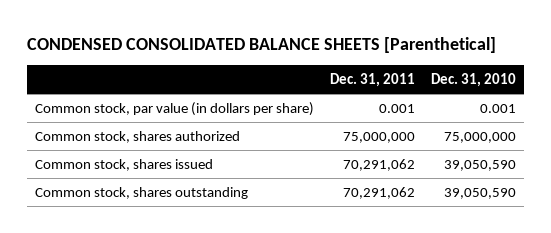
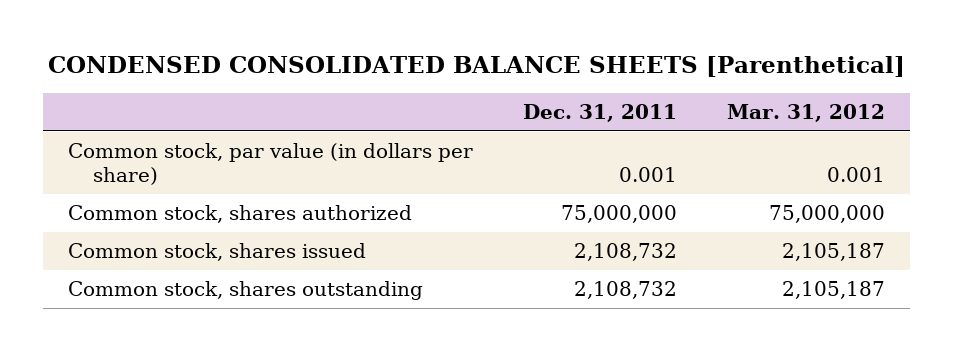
[431,73,517,88] Dec. 31, 2010 -> none
none -> [727,103,886,122] Mar. 31, 2012
[342,158,415,171] 70,291,062 -> [573,243,677,262] 2,108,732
[342,186,415,199] 70,291,062 -> [573,281,677,300] 2,108,732

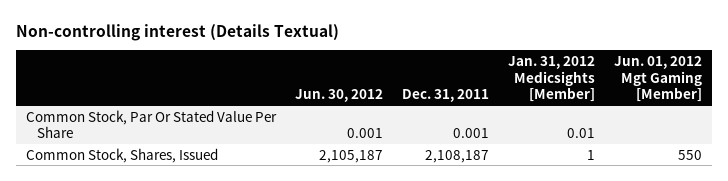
[48,56,906,78] CONDENSED CONSOLIDATED BALANCE SHEETS [Parenthetical] -> [15,23,339,41] Non-controlling interest (Details Textual)
[727,103,886,122] Mar. 31, 2012 -> none
none -> [294,89,383,103] Jun. 30, 2012
none -> [508,55,596,103] Jan. 31, 2012 Medicsights [Member]
none -> [614,55,703,103] Jun. 01, 2012 Mgt Gaming [Member]
[67,205,412,224] Common stock, shares authorized -> none
[67,281,423,301] Common stock, shares outstanding -> none
[67,143,473,186] Common stock, par value (in dollars per share) -> [25,109,277,139] Common Stock, Par Or Stated Value Per Share
[67,243,366,262] Common stock, shares issued -> [25,147,218,163] Common Stock, Shares, Issued
[573,243,677,262] 2,108,732 -> [424,149,489,163] 2,108,187

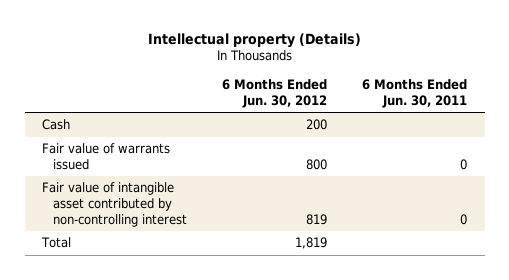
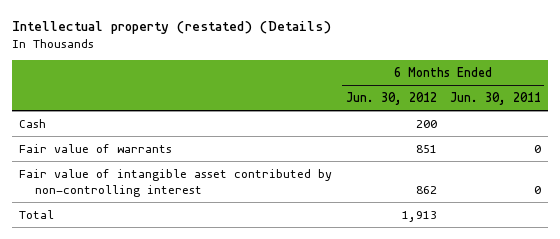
[147,32,361,48] Intellectual property (Details) -> [12,21,332,35] Intellectual property (restated) (Details)
[42,143,171,171] Fair value of warrants issued -> [19,143,173,153] Fair value of warrants
[306,159,328,171] 800 -> [415,144,437,153] 851
[306,213,328,225] 819 -> [415,185,437,194] 862
[295,237,328,250] 1,819 -> [401,210,437,222] 1,913

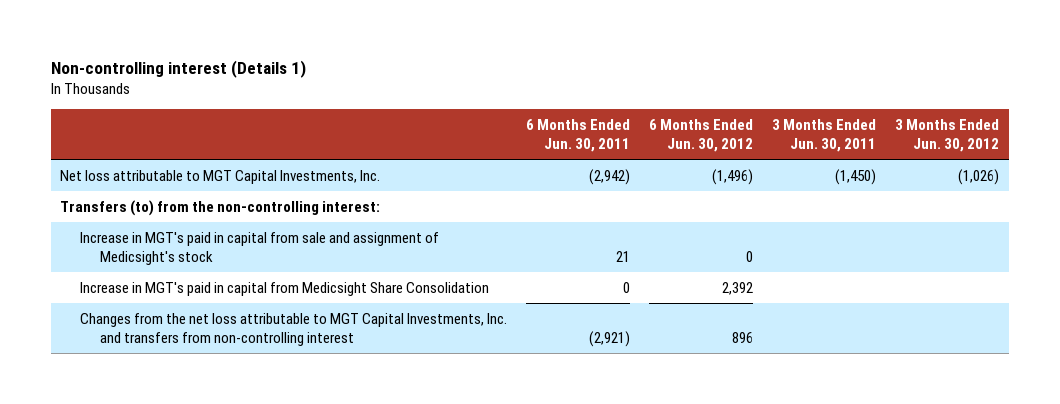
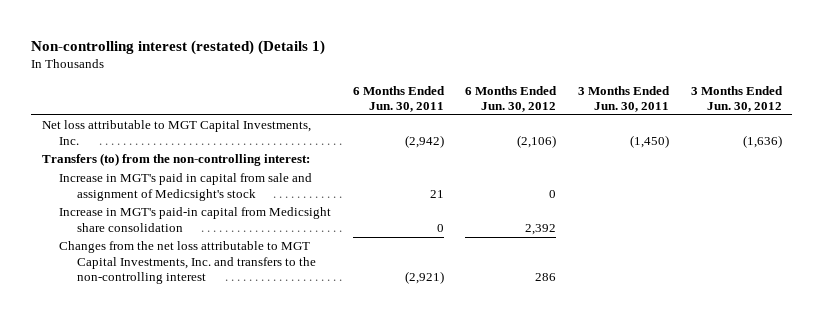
[50,60,306,79] Non-controlling interest (Details 1) -> [30,39,325,55] Non-controlling interest (restated) (Details 1)
[712,168,754,185] (1,496) -> [517,134,557,148] (2,106)
[958,168,1000,185] (1,026) -> [742,134,782,148] (1,636)
[80,281,490,296] Increase in MGT's paid in capital from Medicsight Share Consolidation -> [59,207,332,232] Increase in MGT's paid-in capital from Medicsight share consolidation
[80,312,508,346] Changes from the net loss attributable to MGT Capital Investments, Inc. and transfers from non-controlling interest -> [59,241,316,285] Changes from the net loss attributable to MGT Capital Investments, Inc. and transfers to the non-controlling interest
[732,331,754,343] 896 -> [535,273,557,282] 286

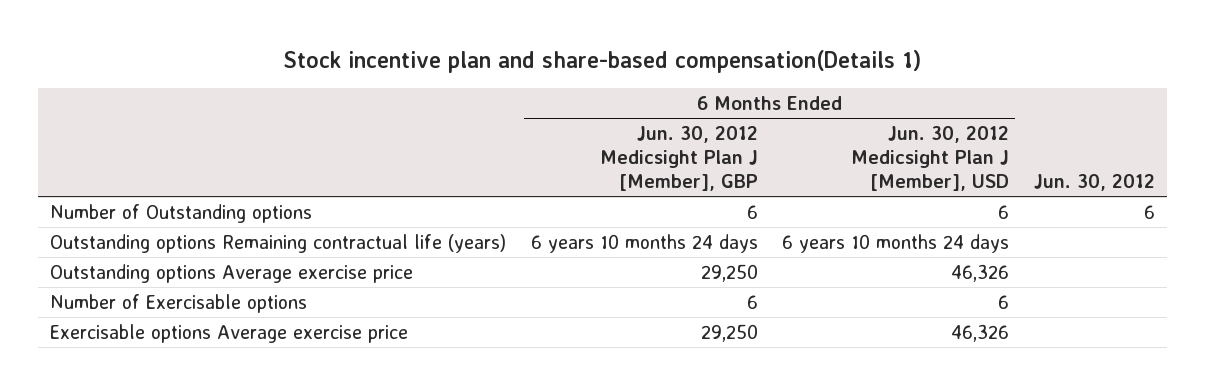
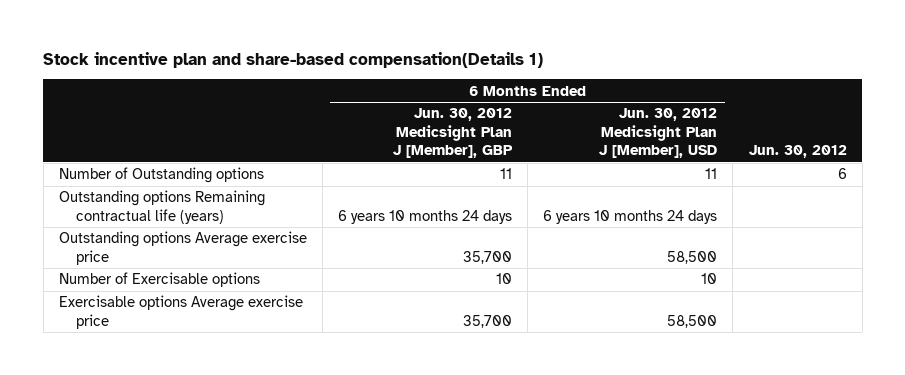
[746,204,758,219] 6 -> [499,168,512,180] 11
[998,204,1010,219] 6 -> [705,168,718,180] 11
[700,263,758,282] 29,250 -> [462,250,512,264] 35,700
[951,263,1010,282] 46,326 -> [667,250,718,264] 58,500
[746,294,758,309] 6 -> [495,273,512,285] 10
[998,294,1010,309] 6 -> [701,273,718,285] 10
[700,323,758,342] 29,250 -> [462,314,512,328] 35,700
[951,323,1010,342] 46,326 -> [667,314,718,328] 58,500

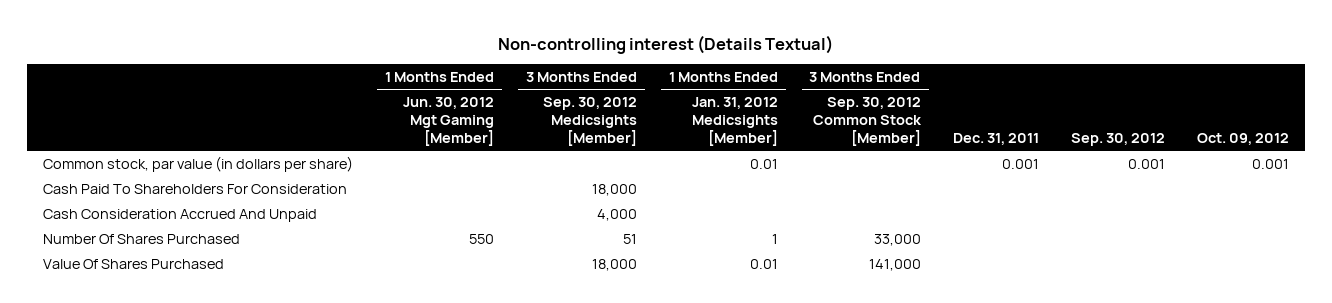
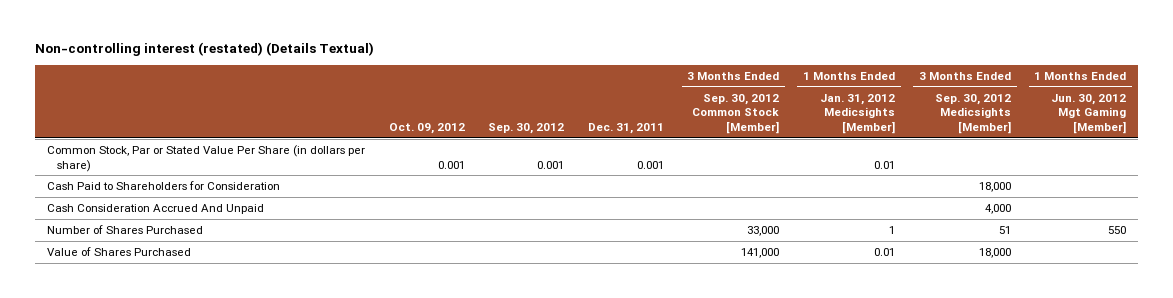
[498,34,834,54] Non-controlling interest (Details Textual) -> [35,42,375,57] Non-controlling interest (restated) (Details Textual)
[43,155,354,172] Common stock, par value (in dollars per share) -> [46,145,365,172] Common Stock, Par or Stated Value Per Share (in dollars per share)
[43,183,348,194] Cash Paid To Shareholders For Consideration -> [46,181,280,191] Cash Paid to Shareholders for Consideration
[43,233,241,244] Number Of Shares Purchased -> [46,225,203,235] Number of Shares Purchased
[43,258,225,269] Value Of Shares Purchased -> [46,247,191,257] Value of Shares Purchased

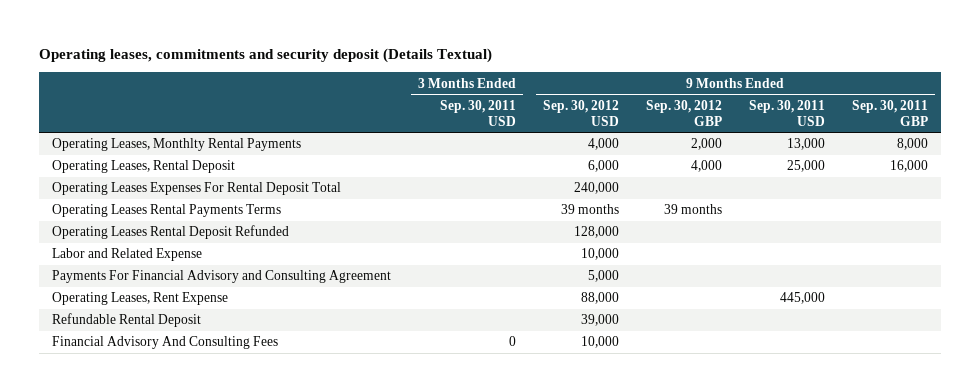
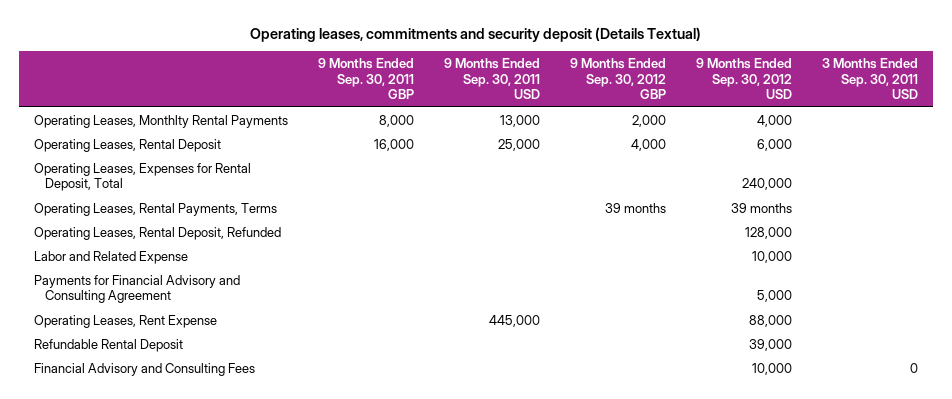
[52,182,342,196] Operating Leases Expenses For Rental Deposit Total -> [33,162,251,192] Operating Leases, Expenses for Rental Deposit, Total
[52,204,282,218] Operating Leases Rental Payments Terms -> [33,202,277,216] Operating Leases, Rental Payments, Terms
[52,225,290,240] Operating Leases Rental Deposit Refunded -> [33,226,281,240] Operating Leases, Rental Deposit, Refunded
[52,270,392,284] Payments For Financial Advisory and Consulting Agreement -> [33,274,240,304] Payments for Financial Advisory and Consulting Agreement
[52,336,279,350] Financial Advisory And Consulting Fees -> [33,362,255,376] Financial Advisory and Consulting Fees

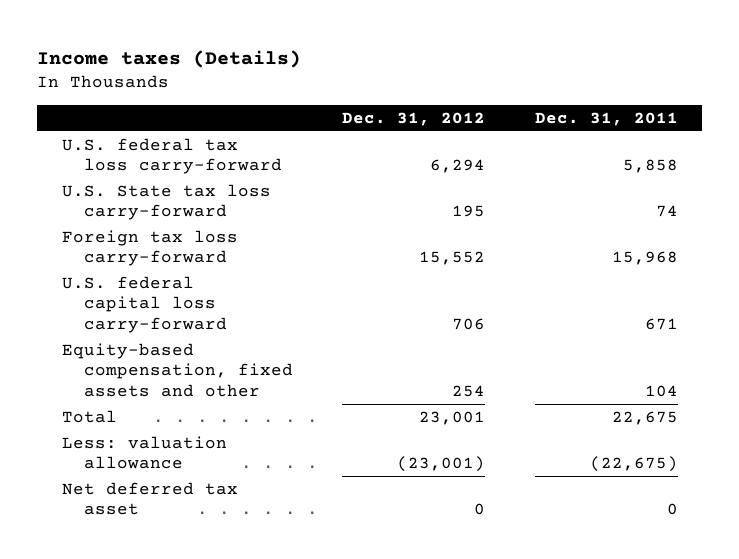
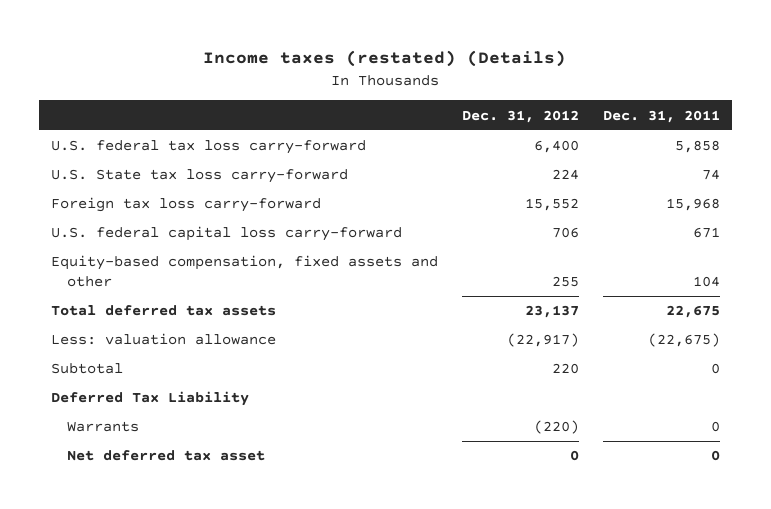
[36,49,301,68] Income taxes (Details) -> [203,50,567,68] Income taxes (restated) (Details)
[430,159,486,174] 6,294 -> [533,140,579,154] 6,400
[452,205,486,218] 195 -> [551,169,579,181] 224
[452,384,486,397] 254 -> [551,275,579,287] 255
[61,410,117,424] Total -> [51,305,277,317] Total deferred tax assets
[419,411,486,426] 23,001 -> [524,305,579,319] 23,137
[397,456,486,473] (23,001) -> [506,333,579,348] (22,917)
none -> [51,363,124,375] Subtotal
none -> [51,391,250,407] Deferred Tax Liability
none -> [66,421,139,433] Warrants

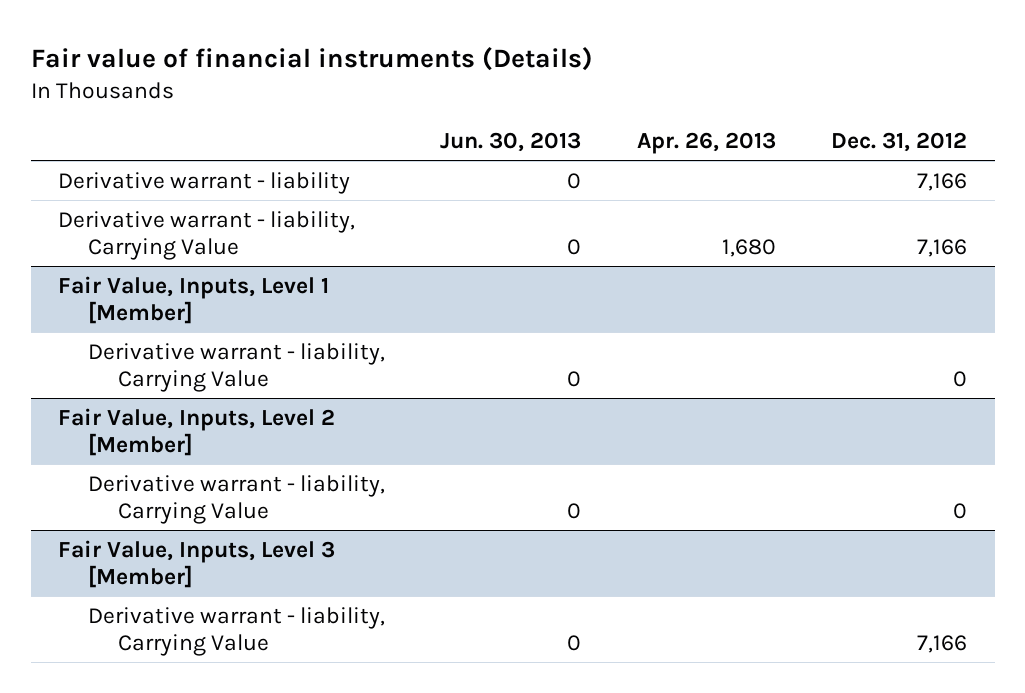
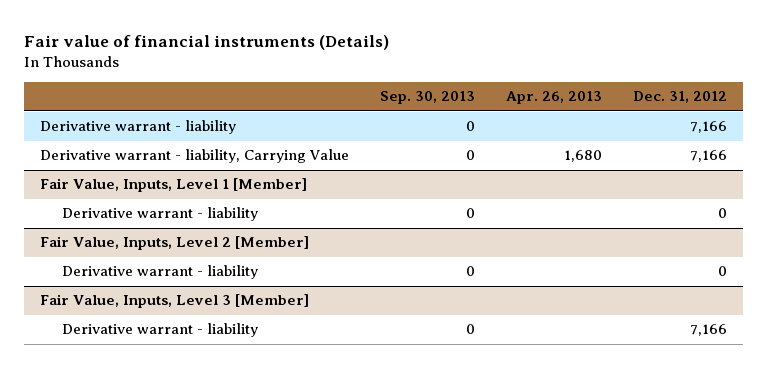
[440,131,582,152] Jun. 30, 2013 -> none
none -> [379,91,475,105] Sep. 30, 2013
[88,342,386,392] Derivative warrant - liability, Carrying Value -> [61,207,258,222] Derivative warrant - liability
[88,474,386,524] Derivative warrant - liability, Carrying Value -> [61,265,258,280] Derivative warrant - liability
[88,606,386,656] Derivative warrant - liability, Carrying Value -> [61,323,258,338] Derivative warrant - liability

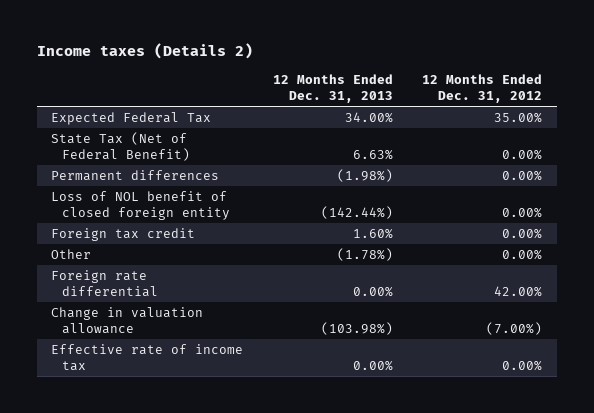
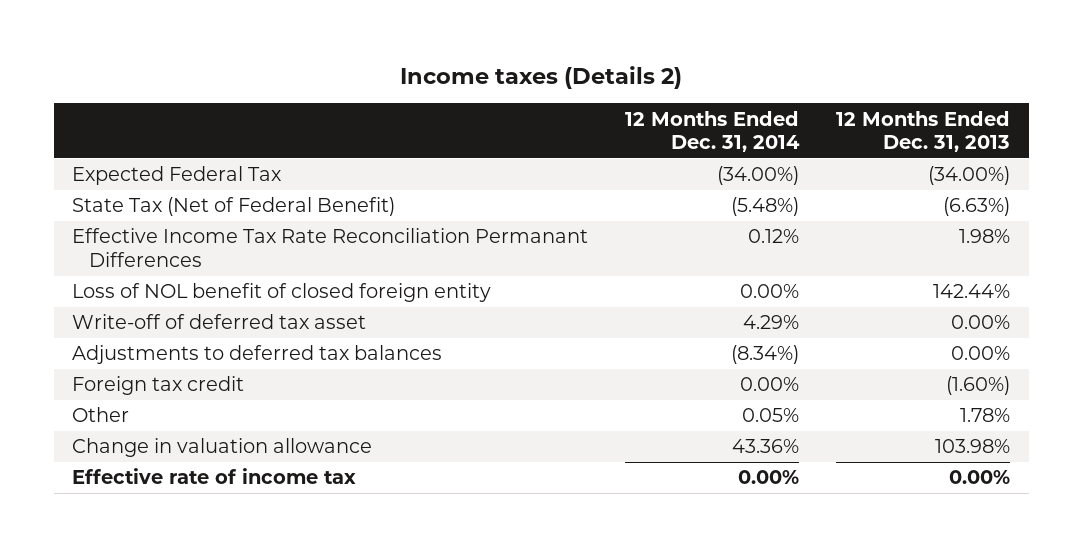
[422,74,543,104] 12 Months Ended Dec. 31, 2012 -> none
none -> [625,110,801,153] 12 Months Ended Dec. 31, 2014
[51,170,220,182] Permanent differences -> none
[51,270,159,298] Foreign rate differential -> none
[344,112,393,124] 34.00% -> [928,166,1011,186] (34.00%)
[352,149,393,161] 6.63% -> [943,197,1011,217] (6.63%)
none -> [72,228,589,267] Effective Income Tax Rate Reconciliation Permanant Differences
[320,206,393,220] (142.44%) -> [933,284,1011,299] 142.44%
none -> [72,314,367,330] Write-off of deferred tax asset
none -> [72,345,443,365] Adjustments to deferred tax balances
[352,228,393,240] 1.60% -> [946,376,1011,396] (1.60%)
[336,248,393,262] (1.78%) -> [960,408,1011,423] 1.78%
[320,322,393,336] (103.98%) -> [935,439,1011,454] 103.98%

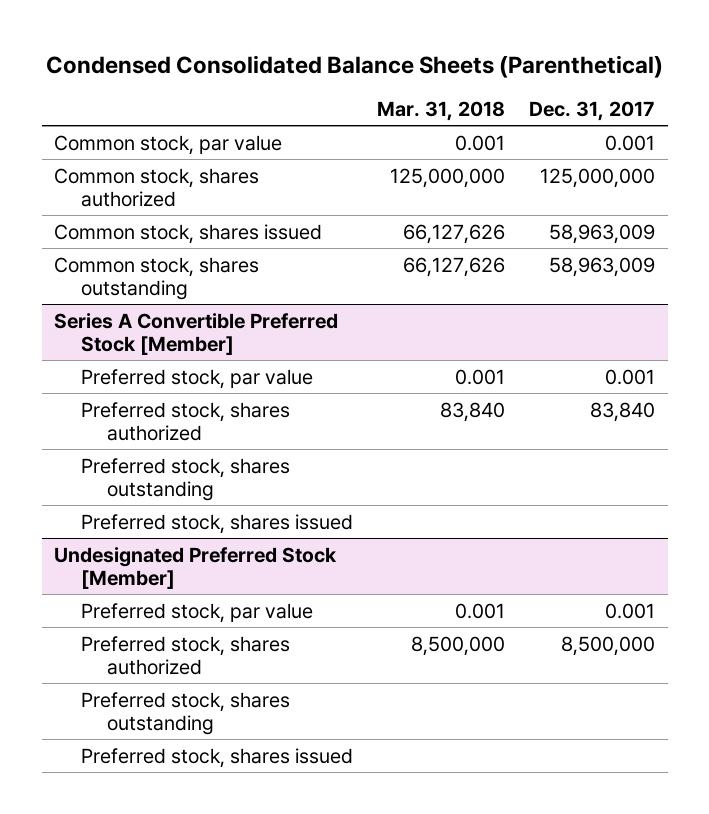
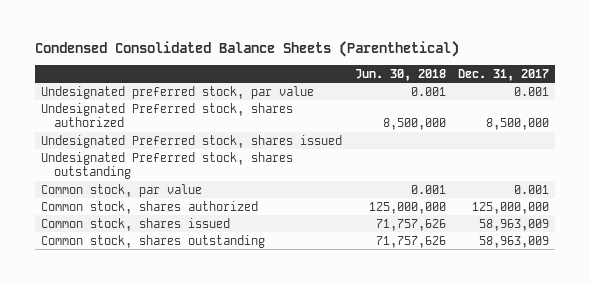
[377,100,506,121] Mar. 31, 2018 -> none
none -> [354,68,446,81] Jun. 30, 2018
none -> [41,85,315,99] Undesignated preferred stock, par value
none -> [41,102,294,128] Undesignated Preferred stock, shares authorized
none -> [41,134,343,148] Undesignated Preferred stock, shares issued
none -> [41,151,294,180] Undesignated Preferred stock, shares outstanding
[53,312,338,355] Series A Convertible Preferred Stock [Member] -> none
[80,368,313,389] Preferred stock, par value -> none
[80,401,290,441] Preferred stock, shares authorized -> none
[80,457,290,501] Preferred stock, shares outstanding -> none
[80,513,353,534] Preferred stock, shares issued -> none
[53,546,337,589] Undesignated Preferred Stock [Member] -> none
[80,602,313,623] Preferred stock, par value -> none
[80,635,290,675] Preferred stock, shares authorized -> none
[80,691,290,735] Preferred stock, shares outstanding -> none
[80,747,353,768] Preferred stock, shares issued -> none

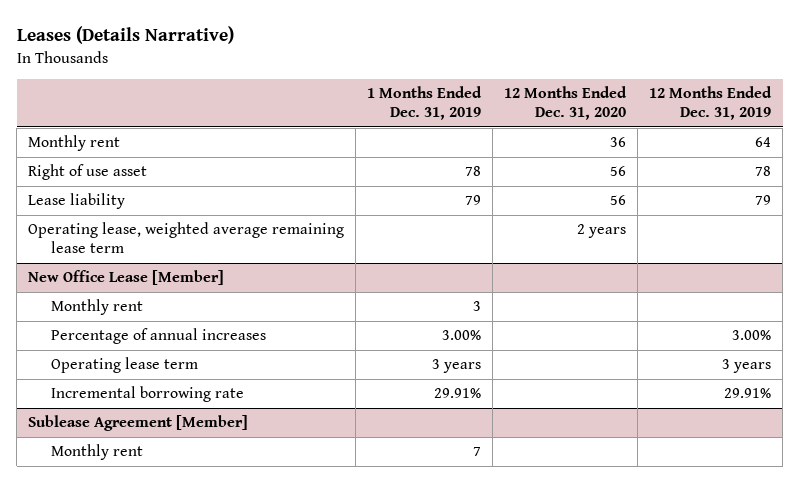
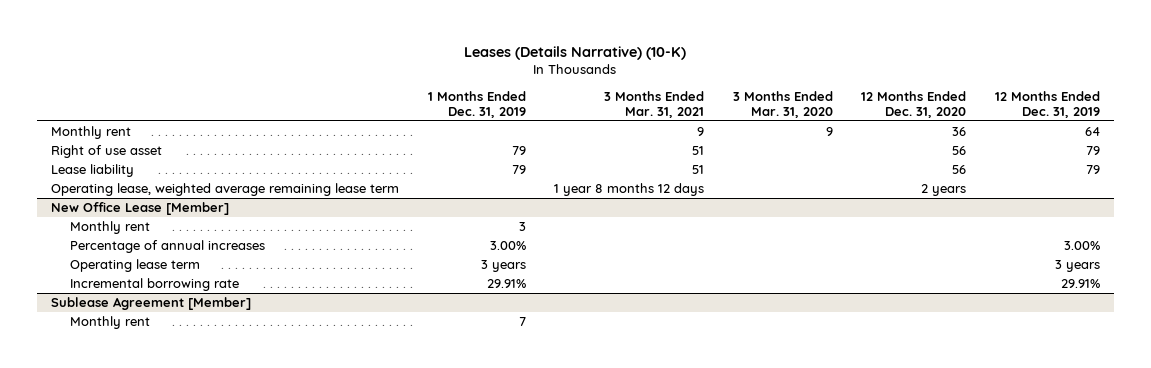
[16,26,234,45] Leases (Details Narrative) -> [464,45,687,60] Leases (Details Narrative) (10-K)
none -> [604,90,705,118] 3 Months Ended Mar. 31, 2021
none -> [732,90,833,118] 3 Months Ended Mar. 31, 2020
[465,166,482,177] 78 -> [511,146,526,156] 79
[755,166,772,177] 78 -> [1085,146,1100,156] 79

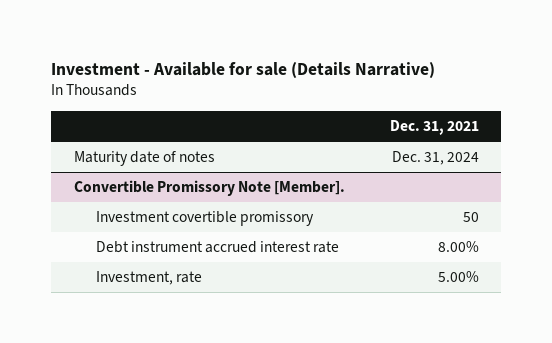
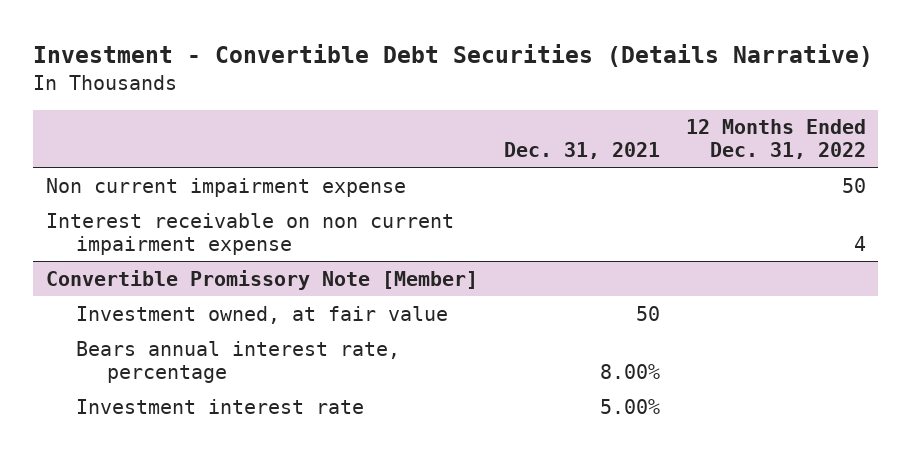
[50,61,435,78] Investment - Available for sale (Details Narrative) -> [32,44,873,68] Investment - Convertible Debt Securities (Details Narrative)
none -> [685,119,866,160] 12 Months Ended Dec. 31, 2022
[73,151,215,167] Maturity date of notes -> none
none -> [45,177,406,197] Non current impairment expense
none -> [45,212,454,255] Interest receivable on non current impairment expense
[73,180,345,197] Convertible Promissory Note [Member]. -> [45,269,478,290] Convertible Promissory Note [Member]
[96,211,315,227] Investment covertible promissory -> [76,305,449,324] Investment owned, at fair value
[96,241,340,254] Debt instrument accrued interest rate -> [76,340,401,383] Bears annual interest rate, percentage
[96,271,203,286] Investment, rate -> [76,398,365,414] Investment interest rate

